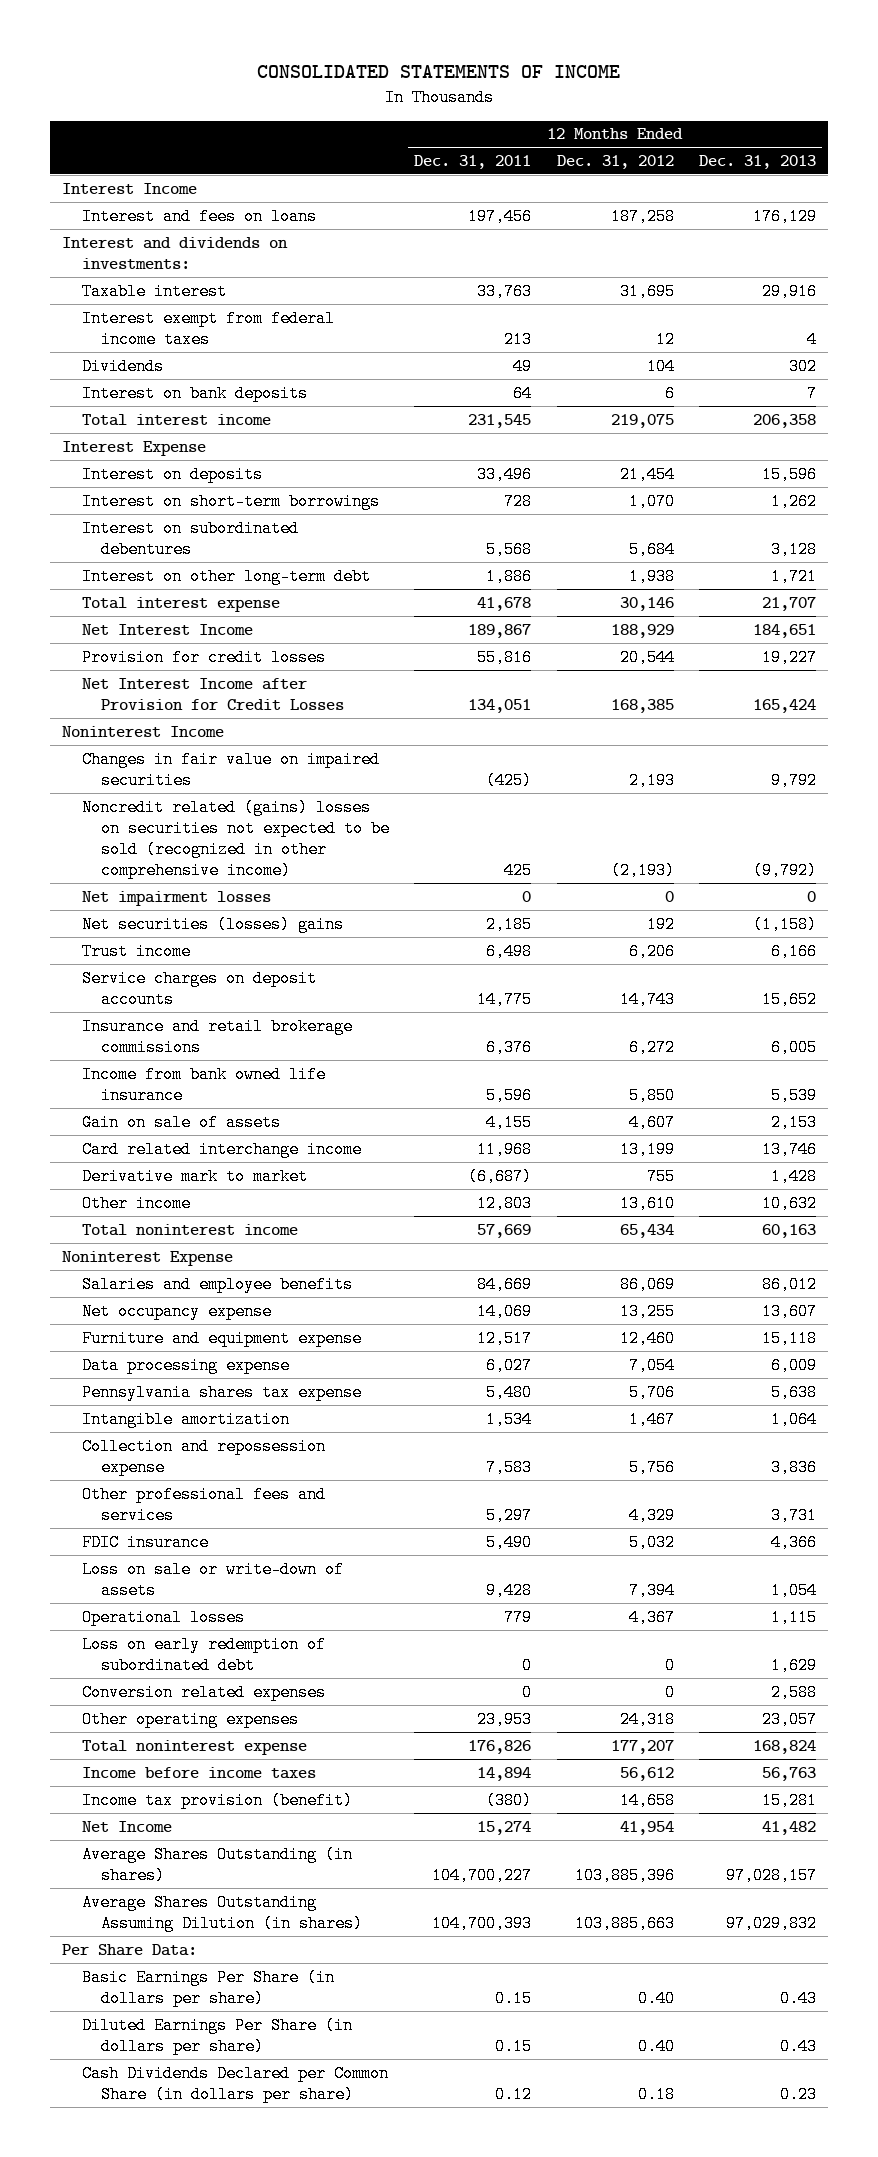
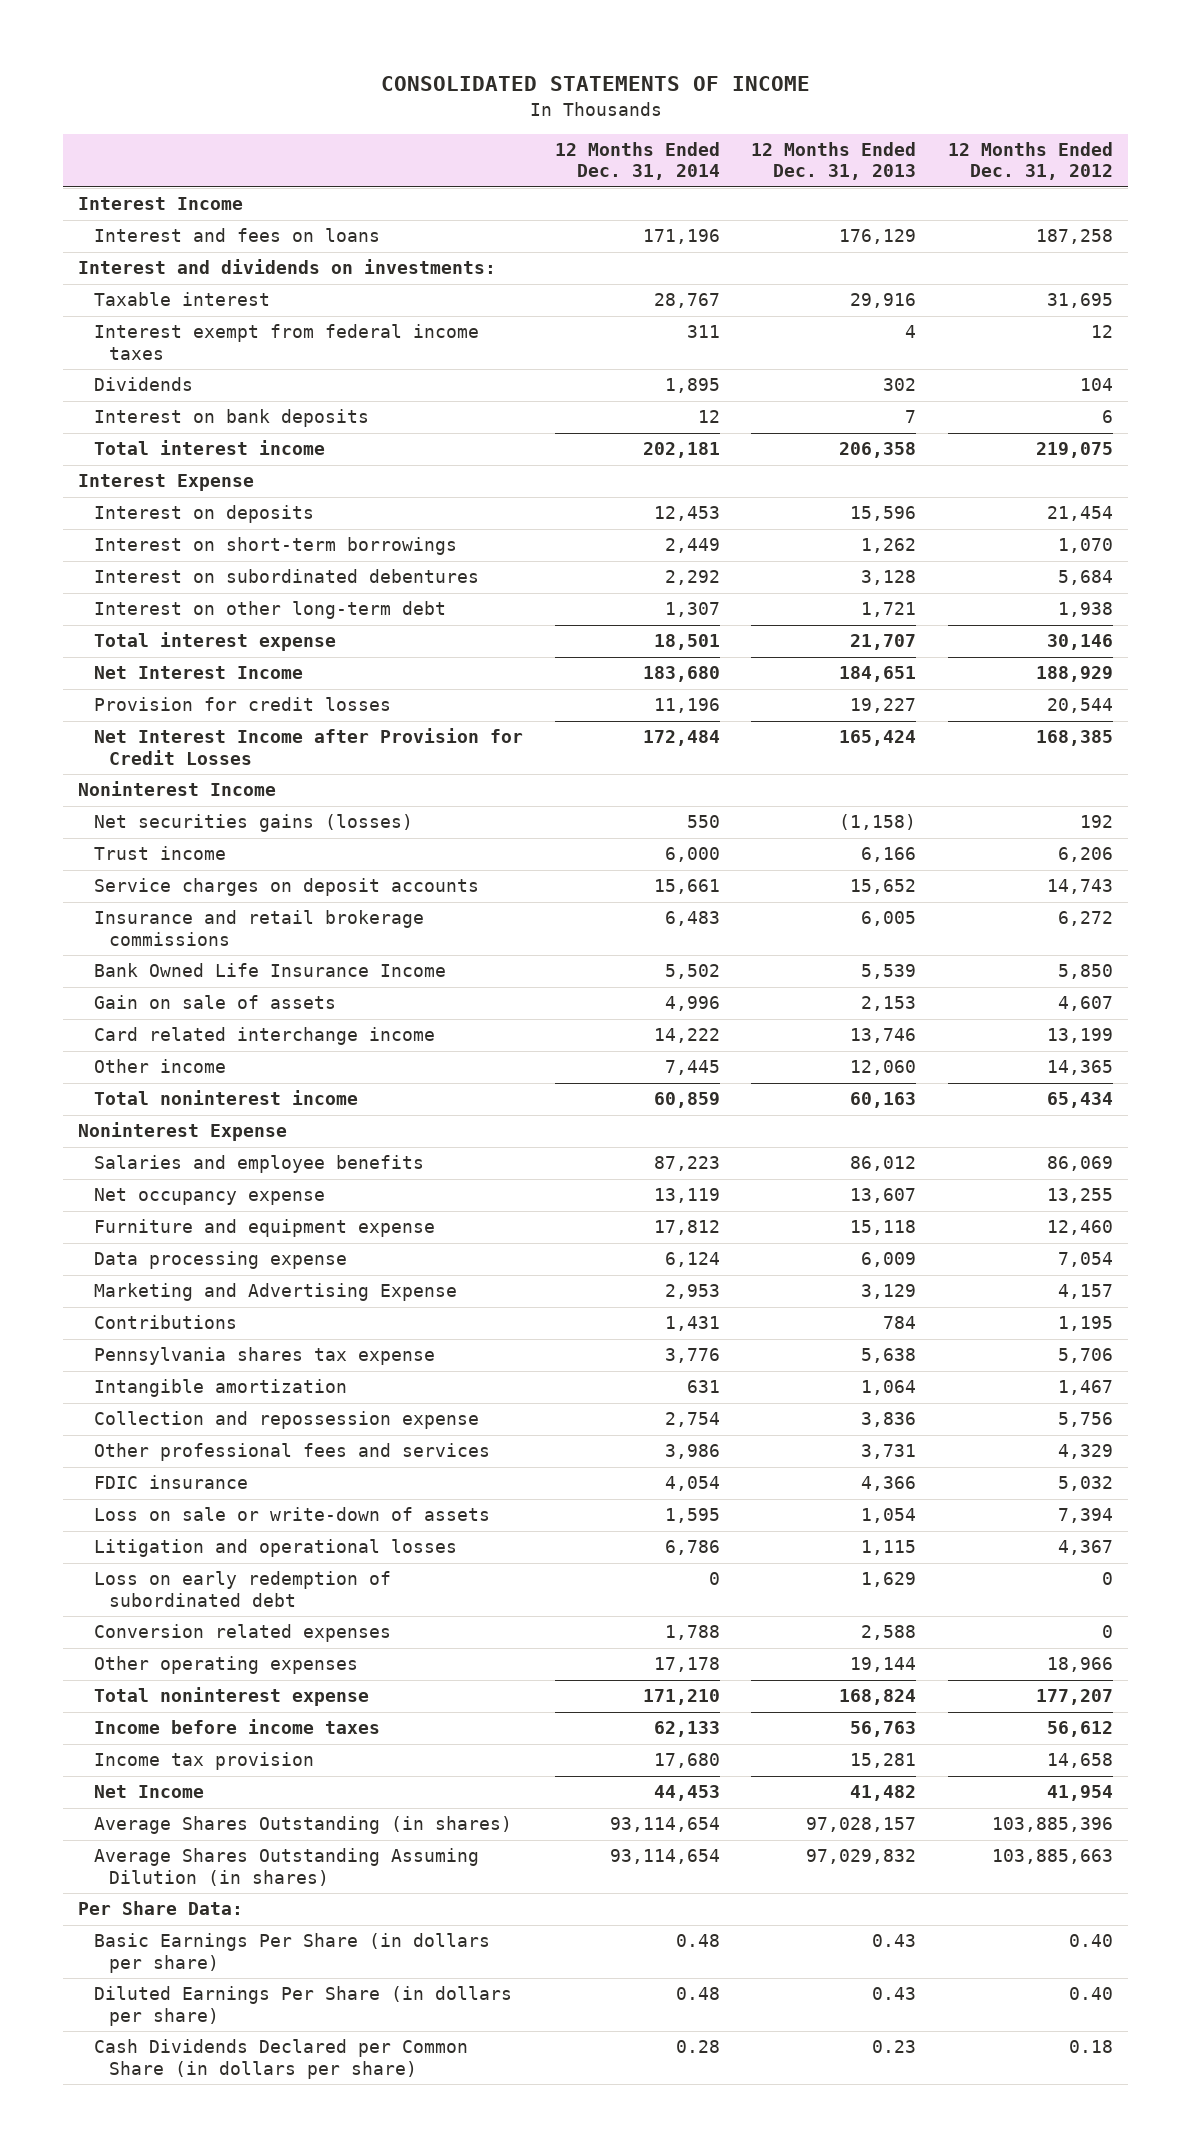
[414,155,532,170] Dec. 31, 2011 -> none
none -> [554,142,720,181] 12 Months Ended Dec. 31, 2014
[81,750,380,790] Changes in fair value on impaired securities -> none
[81,798,391,880] Noncredit related (gains) losses on securities not expected to be sold (recognized in other comprehensive income) -> none
[81,890,271,906] Net impairment losses -> none
[81,915,344,933] Net securities (losses) gains -> [93,814,413,833] Net securities gains (losses)
[81,1065,326,1105] Income from bank owned life insurance -> [93,963,446,978] Bank Owned Life Insurance Income
[81,1167,308,1185] Derivative mark to market -> none
[619,1194,675,1212] 13,610 -> [1046,1060,1113,1076] 14,365
[761,1194,817,1212] 10,632 -> [850,1060,917,1076] 12,060
none -> [93,1283,457,1302] Marketing and Advertising Expense
none -> [93,1315,237,1330] Contributions
[81,1608,245,1626] Operational losses -> [93,1539,457,1558] Litigation and operational losses
[619,1710,675,1728] 24,318 -> [1046,1657,1113,1673] 18,966
[761,1710,817,1728] 23,057 -> [850,1657,917,1673] 19,144
[81,1791,353,1809] Income tax provision (benefit) -> [93,1752,314,1771] Income tax provision

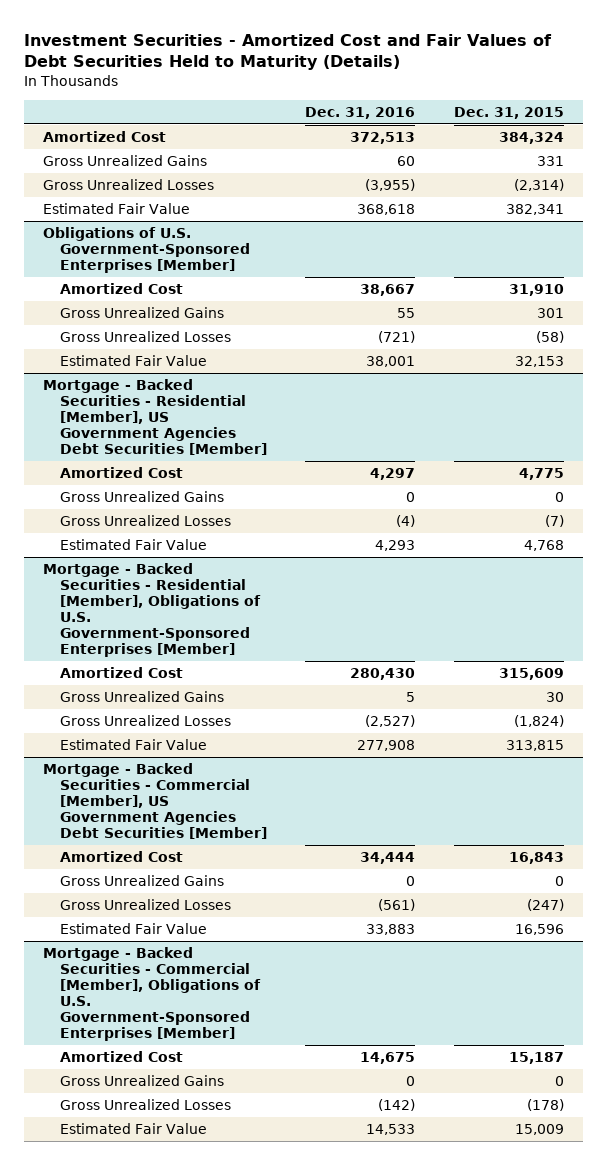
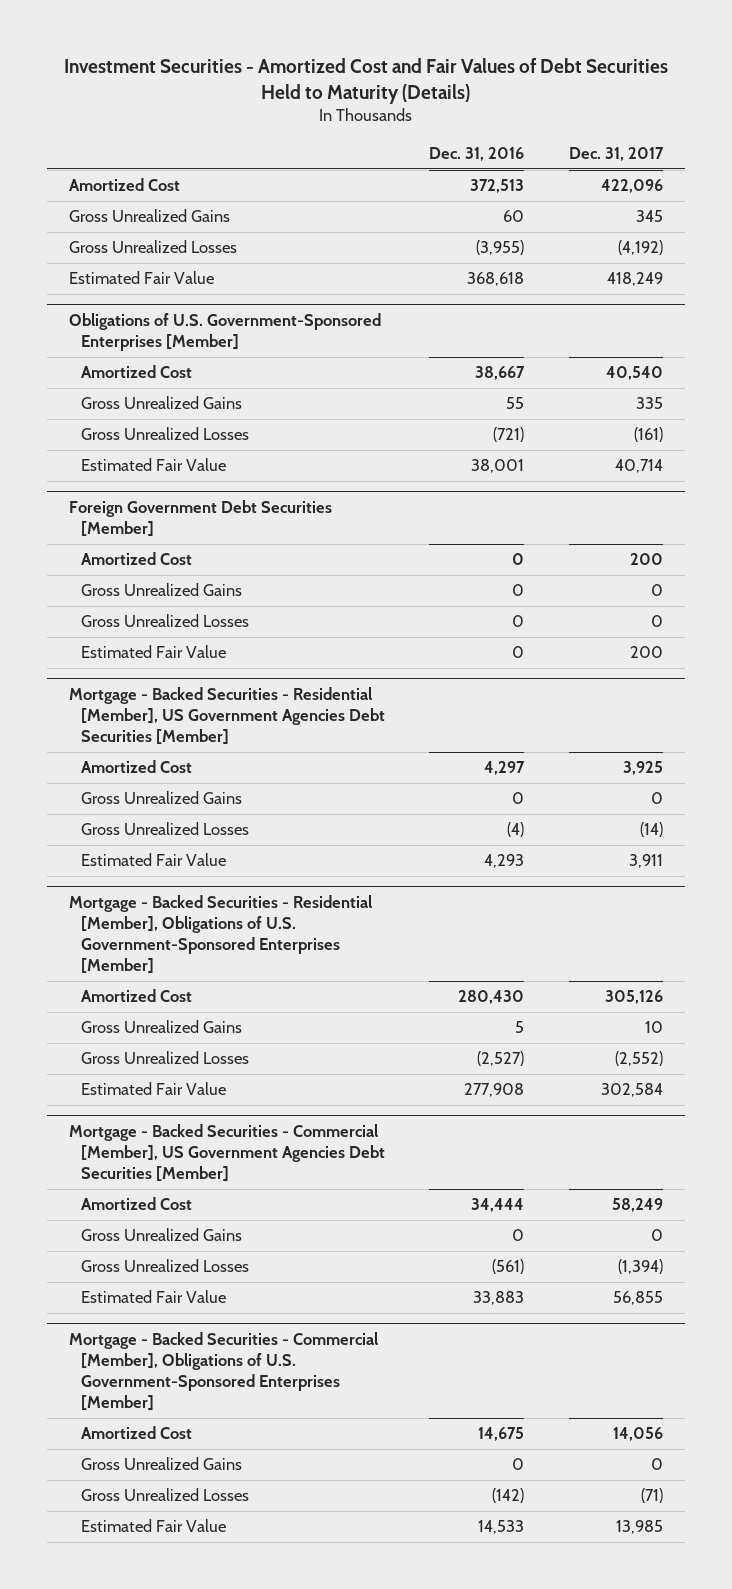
[453,107,564,120] Dec. 31, 2015 -> none
none -> [568,147,664,162] Dec. 31, 2017
none -> [69,499,333,538] Foreign Government Debt Securities [Member]
none -> [81,552,193,566] Amortized Cost
none -> [81,583,243,597] Gross Unrealized Gains
none -> [81,614,250,628] Gross Unrealized Losses
none -> [81,645,227,659] Estimated Fair Value

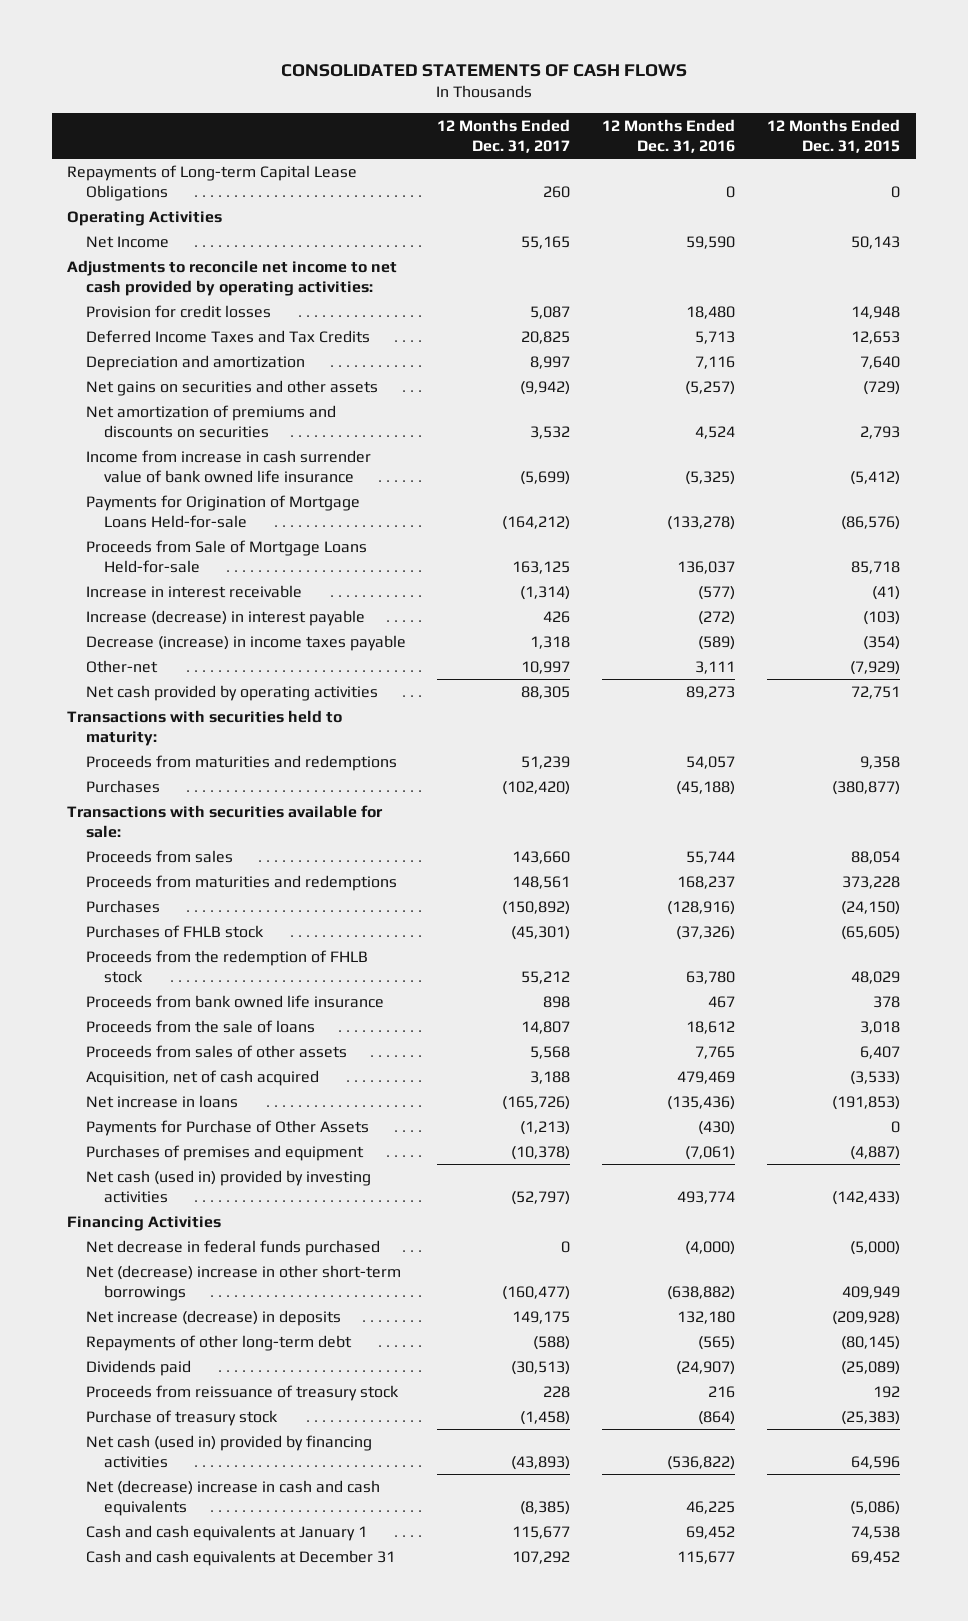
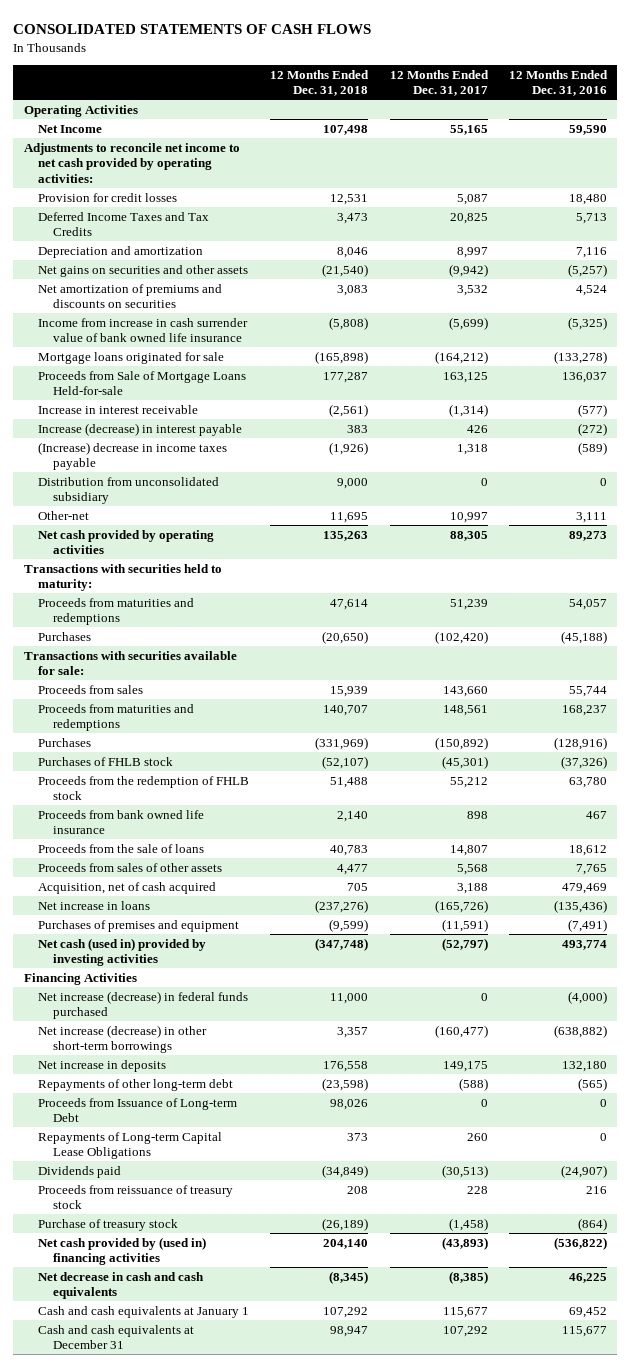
[767,118,901,153] 12 Months Ended Dec. 31, 2015 -> none
none -> [270,69,370,97] 12 Months Ended Dec. 31, 2018
[85,494,360,528] Payments for Origination of Mortgage Loans Held-for-sale -> [38,351,225,364] Mortgage loans originated for sale
[85,634,406,651] Decrease (increase) in income taxes payable -> [38,441,228,471] (Increase) decrease in income taxes payable
none -> [38,476,220,505] Distribution from unconsolidated subsidiary
[85,1119,369,1136] Payments for Purchase of Other Assets -> none
[511,1145,571,1160] (10,378) -> [441,918,488,932] (11,591)
[685,1145,736,1160] (7,061) -> [567,918,607,932] (7,491)
[85,1239,380,1256] Net decrease in federal funds purchased -> [38,990,249,1020] Net increase (decrease) in federal funds purchased
[85,1264,401,1301] Net (decrease) increase in other short-term borrowings -> [38,1024,208,1054] Net increase (decrease) in other short-term borrowings
[85,1309,341,1326] Net increase (decrease) in deposits -> [38,1059,167,1072] Net increase in deposits
none -> [38,1097,238,1123] Proceeds from Issuance of Long-term Debt
[67,164,358,201] Repayments of Long-term Capital Lease Obligations -> [38,1131,223,1160] Repayments of Long-term Capital Lease Obligations
[85,1434,372,1468] Net cash (used in) provided by financing activities -> [38,1236,207,1266] Net cash provided by (used in) financing activities
[85,1479,380,1516] Net (decrease) increase in cash and cash equivalents -> [38,1271,205,1300] Net decrease in cash and cash equivalents

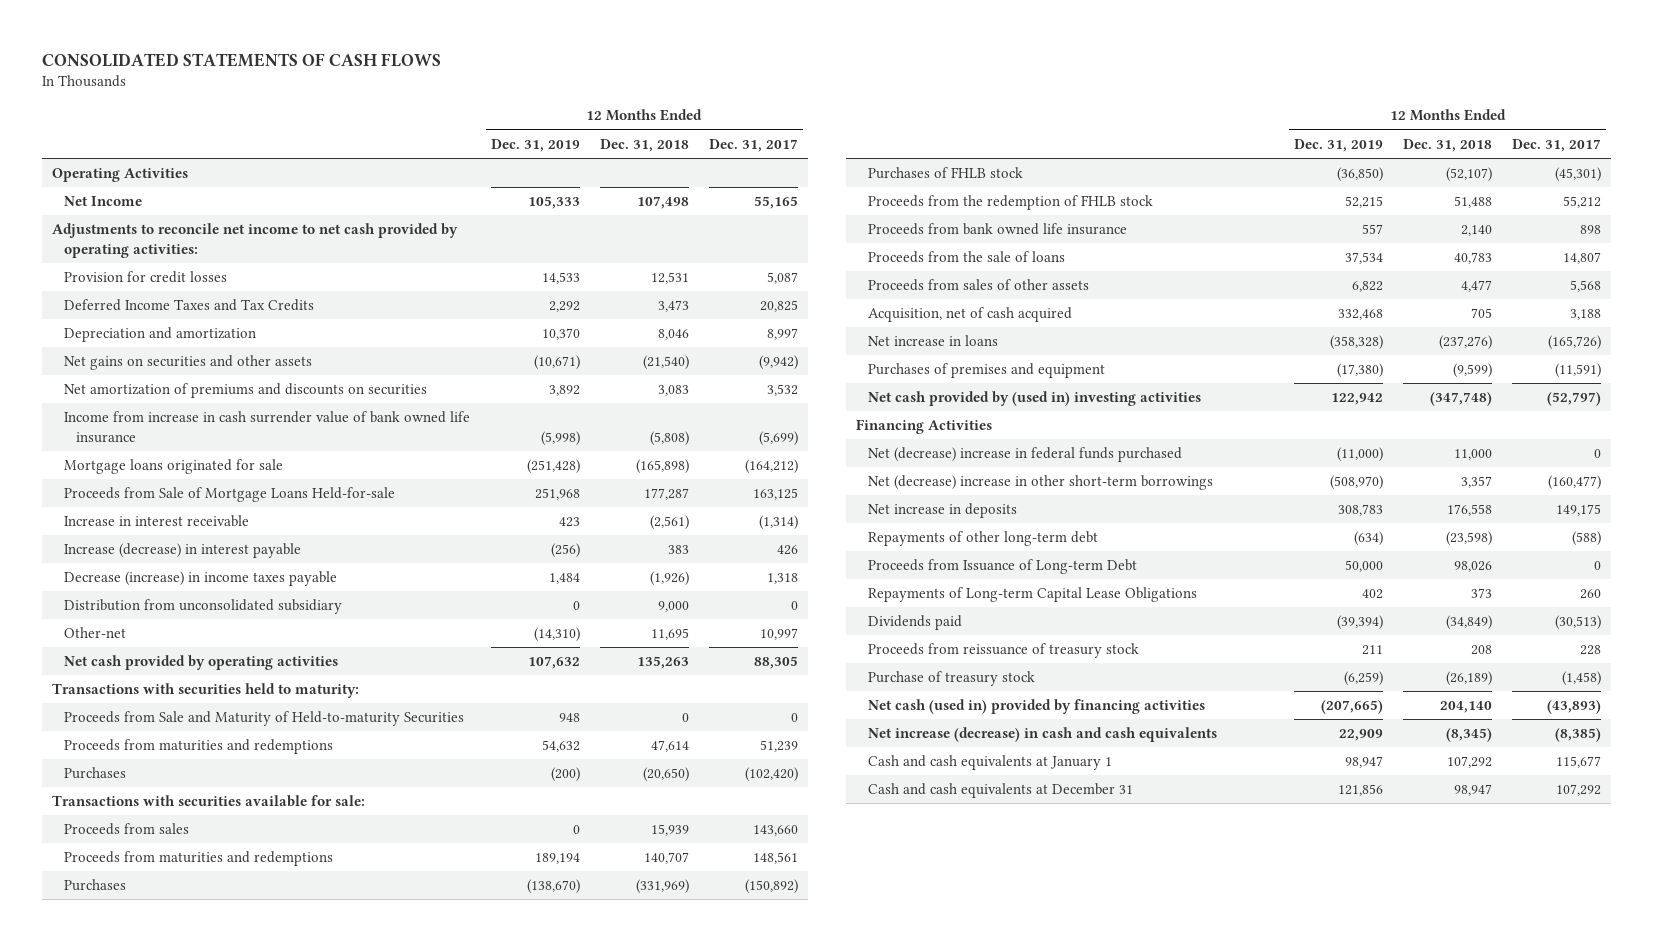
[508,69,608,97] 12 Months Ended Dec. 31, 2016 -> none
none -> [490,138,580,152] Dec. 31, 2019
[38,441,228,471] (Increase) decrease in income taxes payable -> [64,571,338,587] Decrease (increase) in income taxes payable
none -> [64,711,465,727] Proceeds from Sale and Maturity of Held-to-maturity Securities
[38,937,207,967] Net cash (used in) provided by investing activities -> [867,391,1201,407] Net cash provided by (used in) investing activities
[38,990,249,1020] Net increase (decrease) in federal funds purchased -> [867,447,1182,463] Net (decrease) increase in federal funds purchased
[38,1024,208,1054] Net increase (decrease) in other short-term borrowings -> [867,475,1213,491] Net (decrease) increase in other short-term borrowings
[38,1236,207,1266] Net cash provided by (used in) financing activities -> [867,699,1205,715] Net cash (used in) provided by financing activities
[38,1271,205,1300] Net decrease in cash and cash equivalents -> [867,727,1217,743] Net increase (decrease) in cash and cash equivalents

